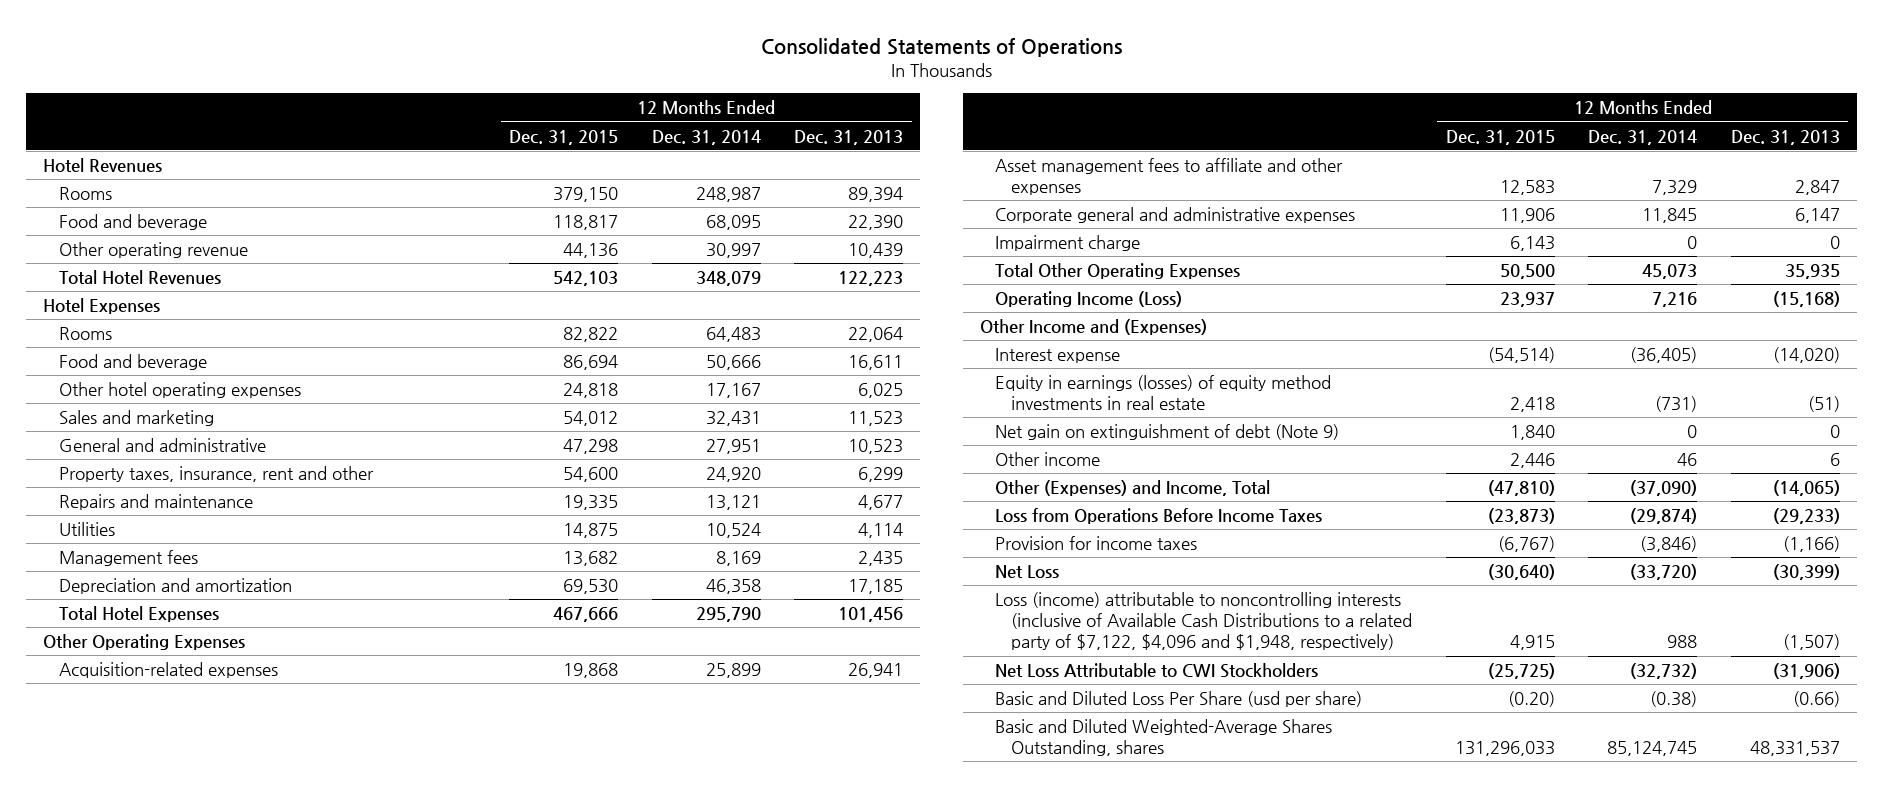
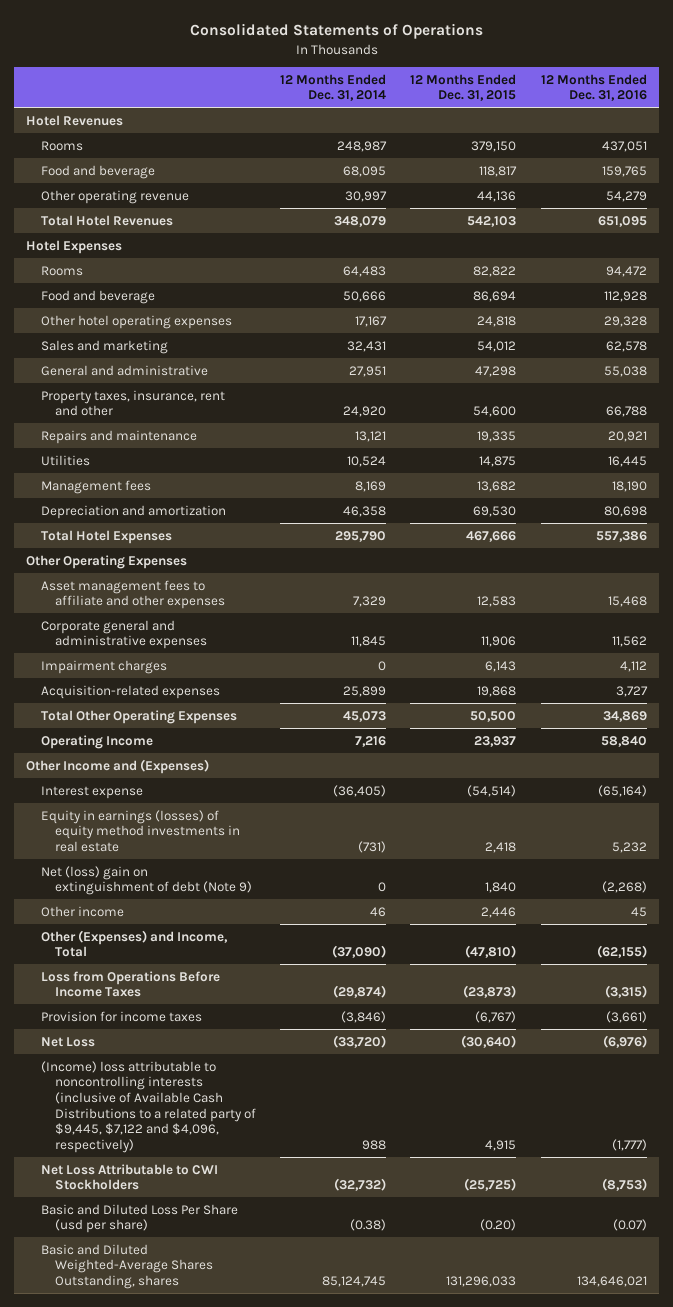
[794,129,904,145] Dec. 31, 2013 -> none
none -> [540,73,647,102] 12 Months Ended Dec. 31, 2016
[995,235,1141,252] Impairment charge -> [40,659,167,674] Impairment charges
[59,662,279,679] Acquisition-related expenses -> [40,684,220,699] Acquisition-related expenses
[995,291,1183,308] Operating Income (Loss) -> [40,734,153,749] Operating Income
[995,424,1340,441] Net gain on extinguishment of debt (Note 9) -> [40,865,252,896] Net (loss) gain on extinguishment of debt (Note 9)
[995,592,1413,651] Loss (income) attributable to noncontrolling interests (inclusive of Available Cash Distributions to a related party of $7,122, $4,096 and $1,948, respectively) -> [40,1060,256,1154] (Income) loss attributable to noncontrolling interests (inclusive of Available Cash Distributions to a related party of $9,445, $7,122 and $4,096, respectively)

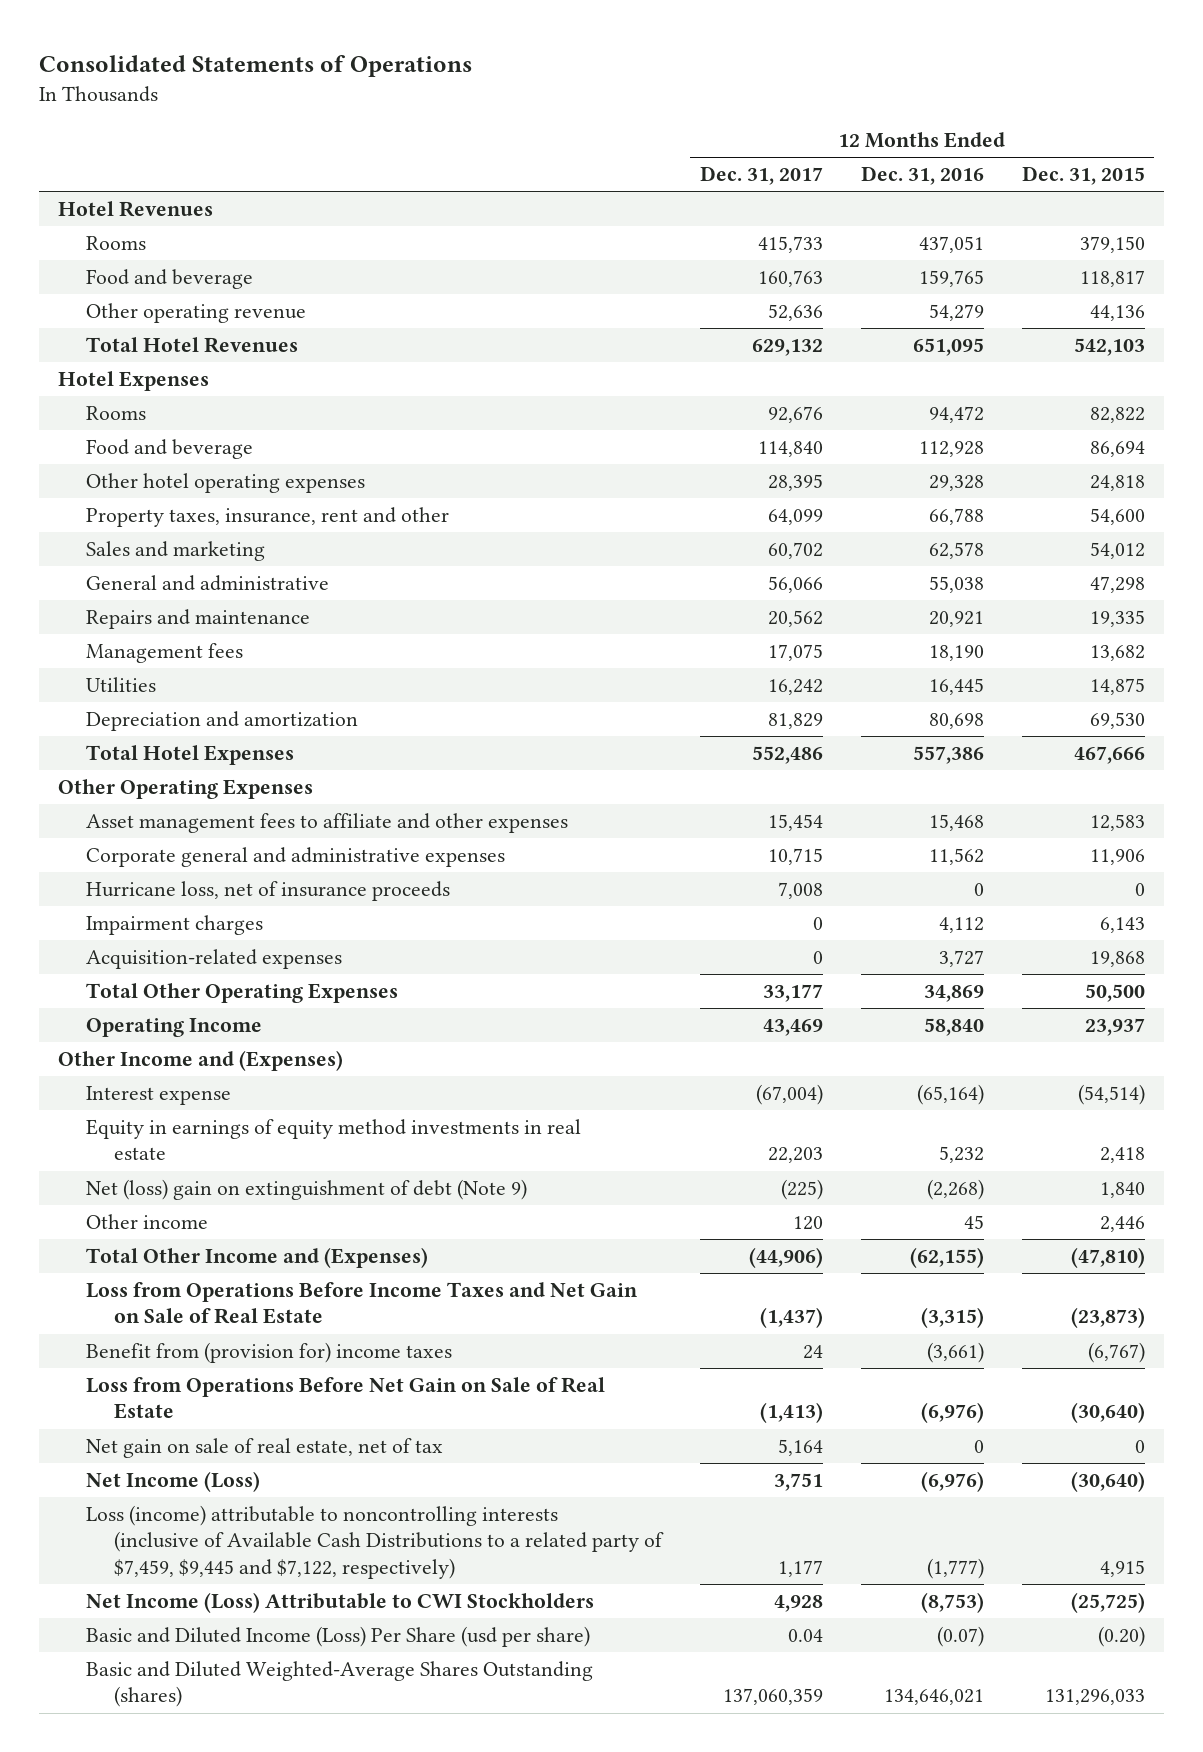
[280,73,387,102] 12 Months Ended Dec. 31, 2014 -> none
none -> [699,166,823,186] Dec. 31, 2017
[40,389,225,417] Property taxes, insurance, rent and other -> [86,507,450,528] Property taxes, insurance, rent and other
[40,454,90,466] Utilities -> [86,677,157,693] Utilities
none -> [86,881,451,902] Hurricane loss, net of insurance proceeds
[40,809,240,853] Equity in earnings (losses) of equity method investments in real estate -> [86,1119,582,1161] Equity in earnings of equity method investments in real estate
[40,929,228,958] Other (Expenses) and Income, Total -> [86,1247,429,1269] Total Other Income and (Expenses)
[40,970,220,998] Loss from Operations Before Income Taxes -> [86,1282,639,1325] Loss from Operations Before Income Taxes and Net Gain on Sale of Real Estate
[40,1010,202,1022] Provision for income taxes -> [86,1342,453,1364] Benefit from (provision for) income taxes
none -> [86,1377,606,1420] Loss from Operations Before Net Gain on Sale of Real Estate
none -> [86,1438,444,1459] Net gain on sale of real estate, net of tax
[40,1036,95,1047] Net Loss -> [86,1471,261,1493] Net Income (Loss)
[40,1060,256,1154] (Income) loss attributable to noncontrolling interests (inclusive of Available Cash Distributions to a related party of $9,445, $7,122 and $4,096, respectively) -> [86,1505,665,1579] Loss (income) attributable to noncontrolling interests (inclusive of Available Cash Distributions to a related party of $7,459, $9,445 and $7,122, respectively)
[40,1163,218,1191] Net Loss Attributable to CWI Stockholders -> [86,1592,595,1614] Net Income (Loss) Attributable to CWI Stockholders
[40,1203,238,1234] Basic and Diluted Loss Per Share (usd per share) -> [86,1626,591,1648] Basic and Diluted Income (Loss) Per Share (usd per share)
[40,1243,213,1290] Basic and Diluted Weighted-Average Shares Outstanding, shares -> [86,1661,594,1708] Basic and Diluted Weighted-Average Shares Outstanding (shares)

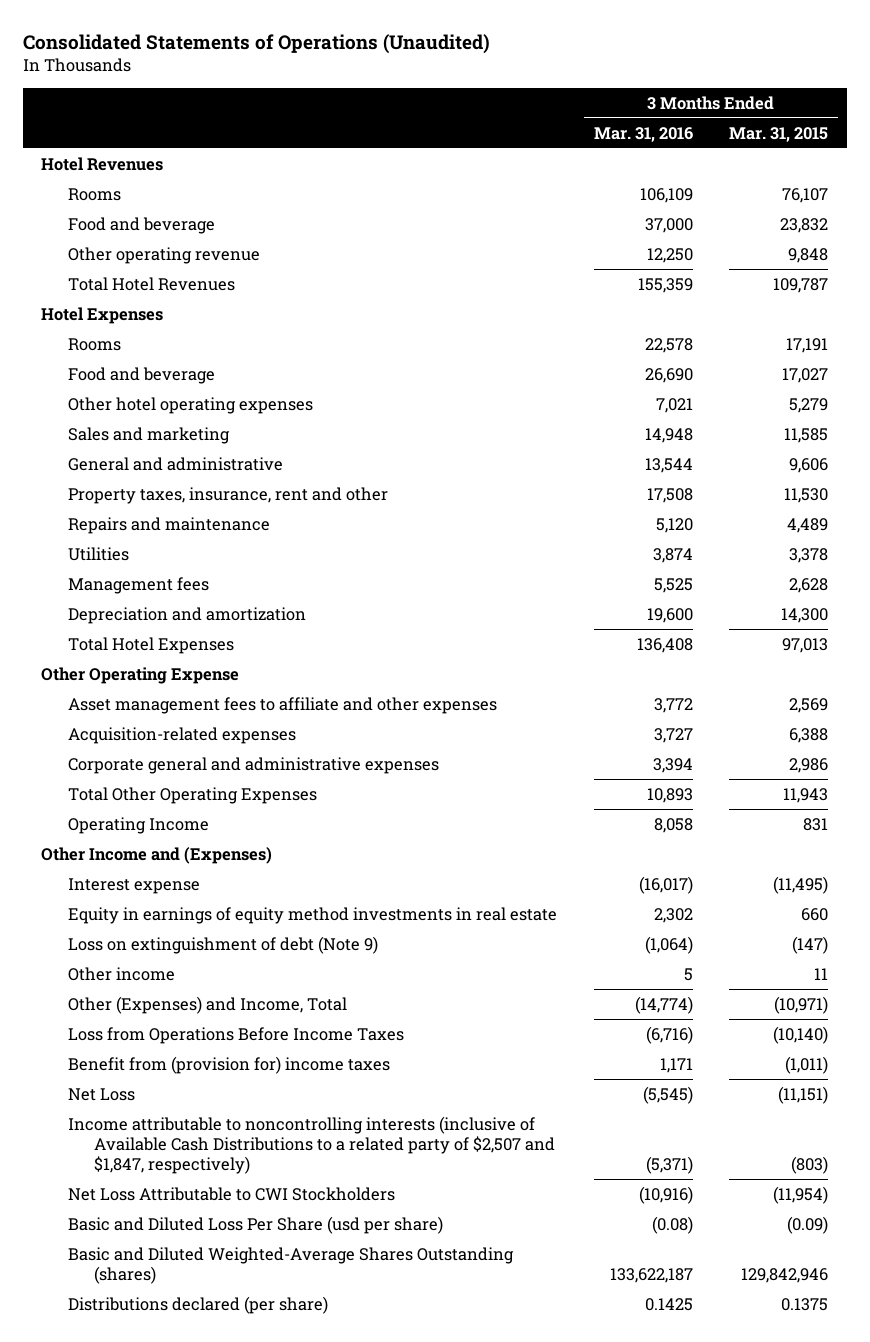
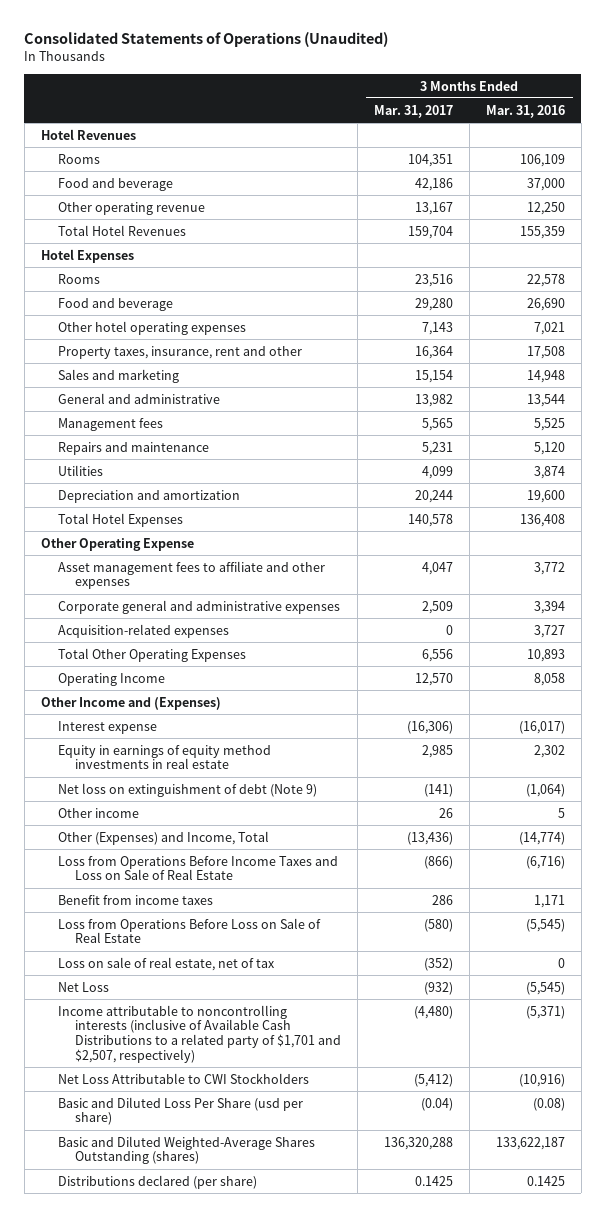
[729,126,829,142] Mar. 31, 2015 -> none
none -> [373,104,453,118] Mar. 31, 2017
[67,487,388,505] Property taxes, insurance, rent and other -> [57,345,302,359] Property taxes, insurance, rent and other
[67,577,209,595] Management fees -> [57,417,163,431] Management fees
[67,727,296,745] Acquisition-related expenses -> [57,623,229,638] Acquisition-related expenses
[67,936,378,955] Loss on extinguishment of debt (Note 9) -> [57,782,317,797] Net loss on extinguishment of debt (Note 9)
[67,1027,404,1045] Loss from Operations Before Income Taxes -> [57,855,338,881] Loss from Operations Before Income Taxes and Loss on Sale of Real Estate
[67,1056,390,1075] Benefit from (provision for) income taxes -> [57,894,213,905] Benefit from income taxes
none -> [57,917,321,944] Loss from Operations Before Loss on Sale of Real Estate
none -> [57,956,275,971] Loss on sale of real estate, net of tax
[67,1116,556,1174] Income attributable to noncontrolling interests (inclusive of Available Cash Distributions to a related party of $2,507 and $1,847, respectively) -> [57,1004,341,1063] Income attributable to noncontrolling interests (inclusive of Available Cash Distributions to a related party of $1,701 and $2,507, respectively)

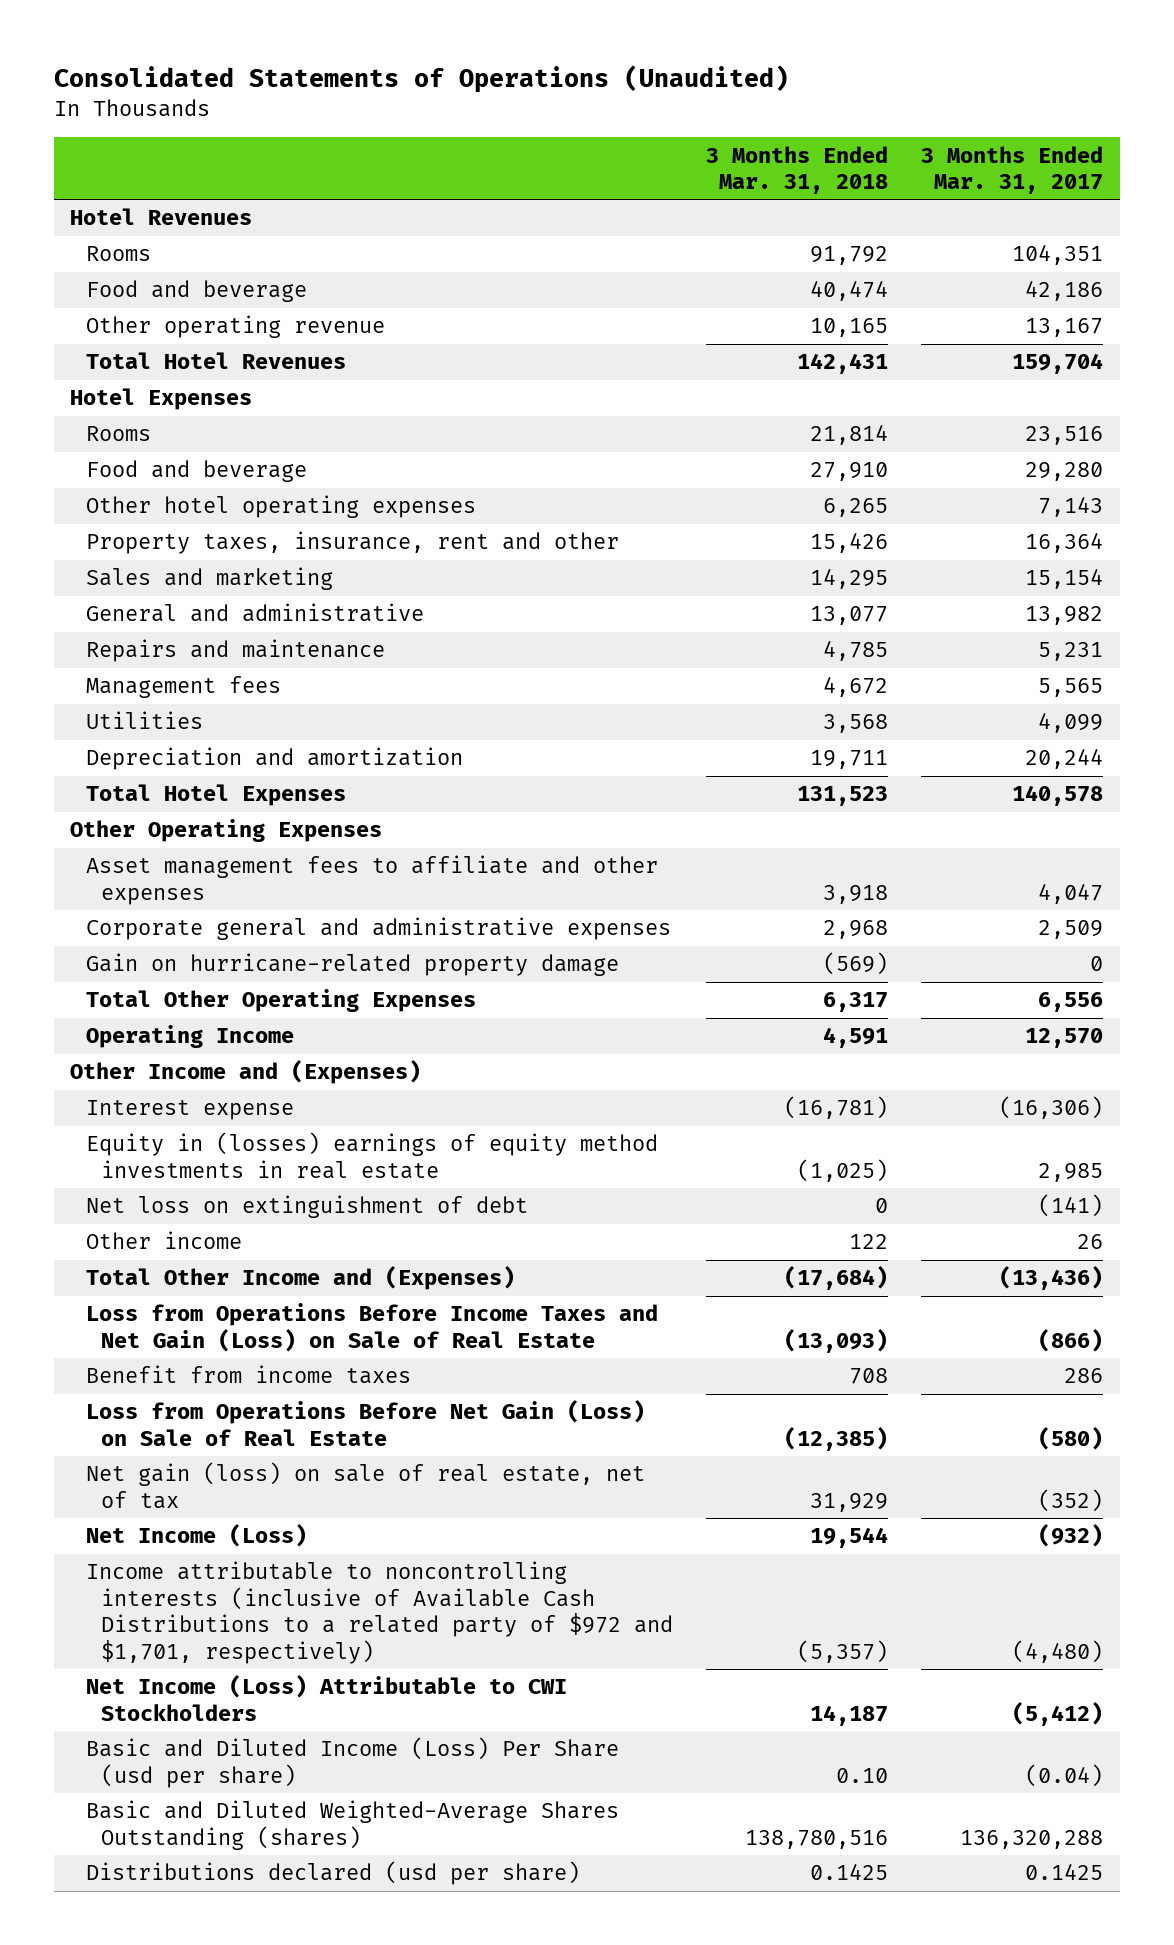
[485,104,565,118] Mar. 31, 2016 -> none
none -> [706,145,889,194] 3 Months Ended Mar. 31, 2018
[57,417,163,431] Management fees -> [85,676,281,699] Management fees
[40,537,194,551] Other Operating Expense -> [70,819,383,843] Other Operating Expenses
[57,623,229,638] Acquisition-related expenses -> none
none -> [85,953,619,977] Gain on hurricane-related property damage
[57,744,271,770] Equity in earnings of equity method investments in real estate -> [85,1132,658,1179] Equity in (losses) earnings of equity method investments in real estate
[57,782,317,797] Net loss on extinguishment of debt (Note 9) -> [85,1195,528,1219] Net loss on extinguishment of debt
[57,830,269,845] Other (Expenses) and Income, Total -> [85,1266,515,1291] Total Other Income and (Expenses)
[57,855,338,881] Loss from Operations Before Income Taxes and Loss on Sale of Real Estate -> [85,1303,658,1352] Loss from Operations Before Income Taxes and Net Gain (Loss) on Sale of Real Estate
[57,917,321,944] Loss from Operations Before Loss on Sale of Real Estate -> [85,1400,645,1446] Loss from Operations Before Net Gain (Loss) on Sale of Real Estate
[57,956,275,971] Loss on sale of real estate, net of tax -> [85,1462,645,1509] Net gain (loss) on sale of real estate, net of tax
[57,981,109,992] Net Loss -> [85,1524,307,1548] Net Income (Loss)
[57,1004,341,1063] Income attributable to noncontrolling interests (inclusive of Available Cash Distributions to a related party of $1,701 and $2,507, respectively) -> [85,1561,674,1664] Income attributable to noncontrolling interests (inclusive of Available Cash Distributions to a related party of $972 and $1,701, respectively)
[57,1072,309,1084] Net Loss Attributable to CWI Stockholders -> [85,1675,567,1721] Net Income (Loss) Attributable to CWI Stockholders
[57,1096,303,1126] Basic and Diluted Loss Per Share (usd per share) -> [85,1737,619,1788] Basic and Diluted Income (Loss) Per Share (usd per share)
[57,1174,257,1189] Distributions declared (per share) -> [85,1861,580,1886] Distributions declared (usd per share)

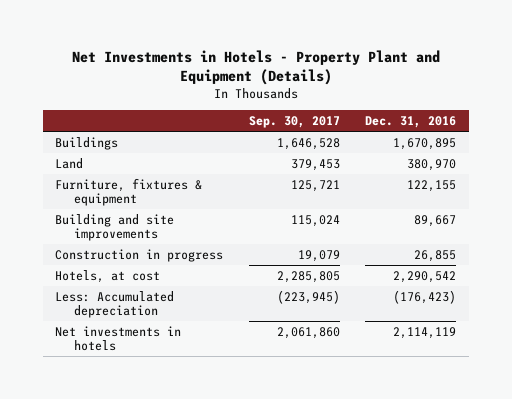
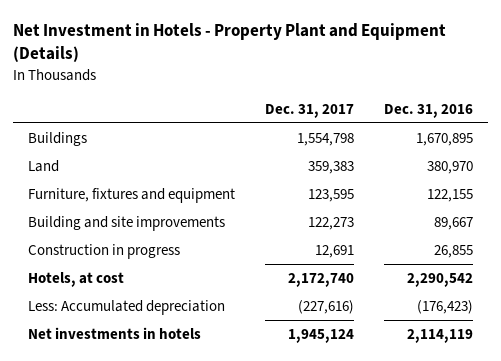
[71,49,440,86] Net Investments in Hotels - Property Plant and Equipment (Details) -> [12,23,446,63] Net Investment in Hotels - Property Plant and Equipment (Details)
[248,116,340,129] Sep. 30, 2017 -> none
none -> [264,103,354,118] Dec. 31, 2017
[55,177,203,207] Furniture, fixtures & equipment -> [27,188,235,204] Furniture, fixtures and equipment

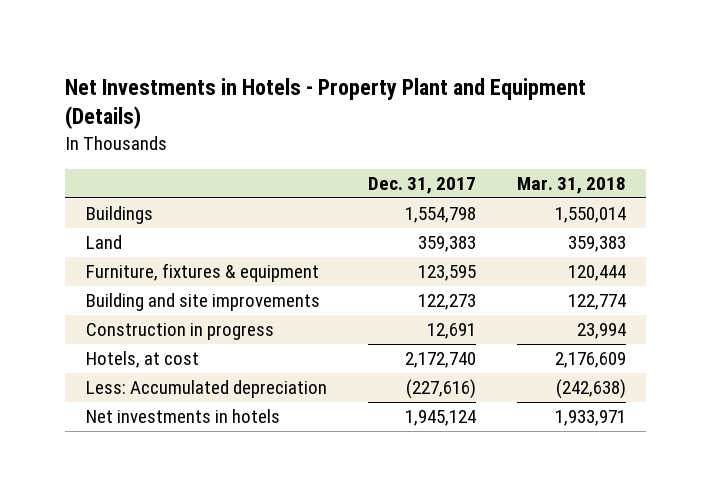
[12,23,446,63] Net Investment in Hotels - Property Plant and Equipment (Details) -> [65,77,587,130] Net Investments in Hotels - Property Plant and Equipment (Details)
[383,103,473,118] Dec. 31, 2016 -> none
none -> [516,177,626,195] Mar. 31, 2018
[27,188,235,204] Furniture, fixtures and equipment -> [85,263,319,283] Furniture, fixtures & equipment

